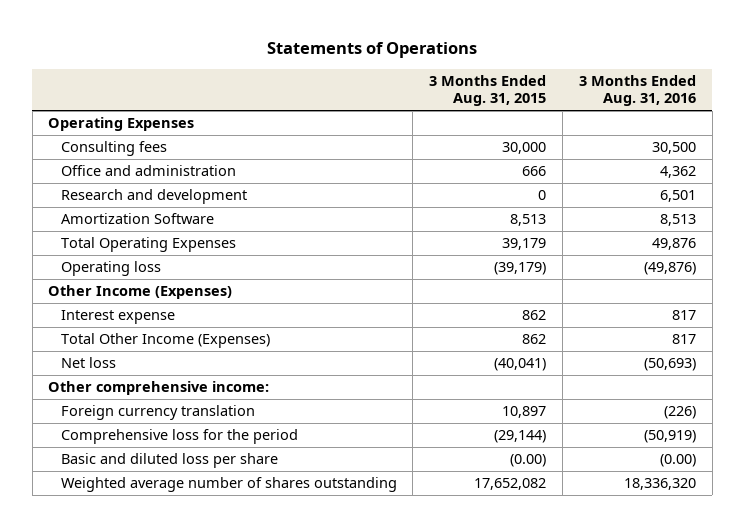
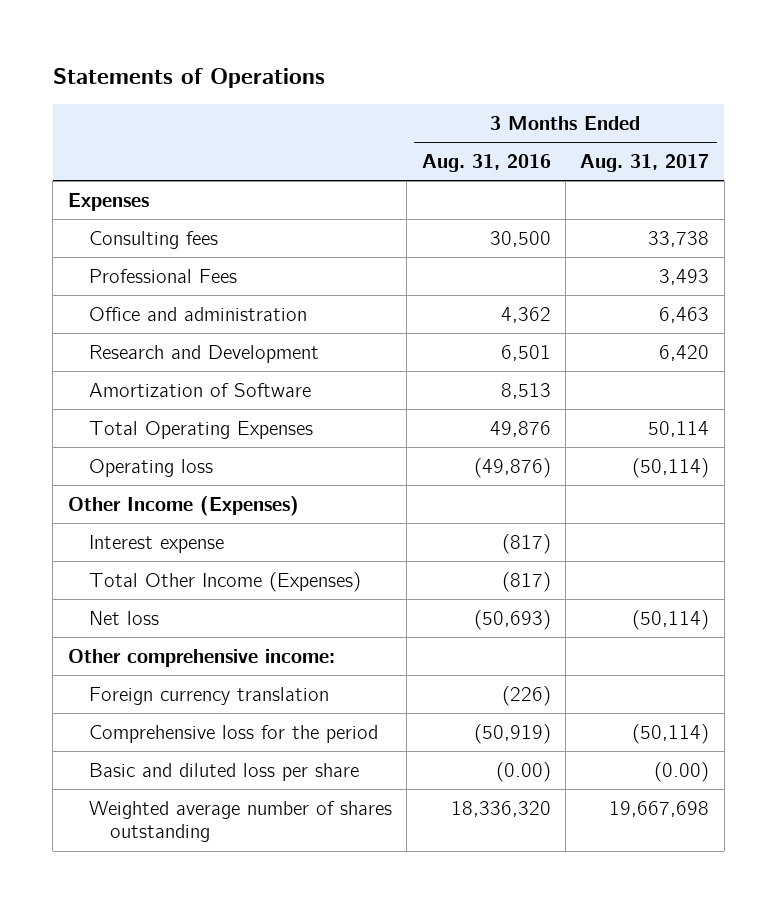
[429,74,547,107] 3 Months Ended Aug. 31, 2015 -> none
none -> [580,154,710,173] Aug. 31, 2017
[48,117,195,132] Operating Expenses -> [67,192,149,211] Expenses
none -> [88,268,237,283] Professional Fees
[60,189,247,205] Research and development -> [88,344,319,363] Research and Development
[60,213,214,225] Amortization Software -> [88,382,311,397] Amortization of Software
[671,310,696,321] 817 -> [501,533,551,554] (817)
[671,334,696,345] 817 -> [501,571,551,592] (817)

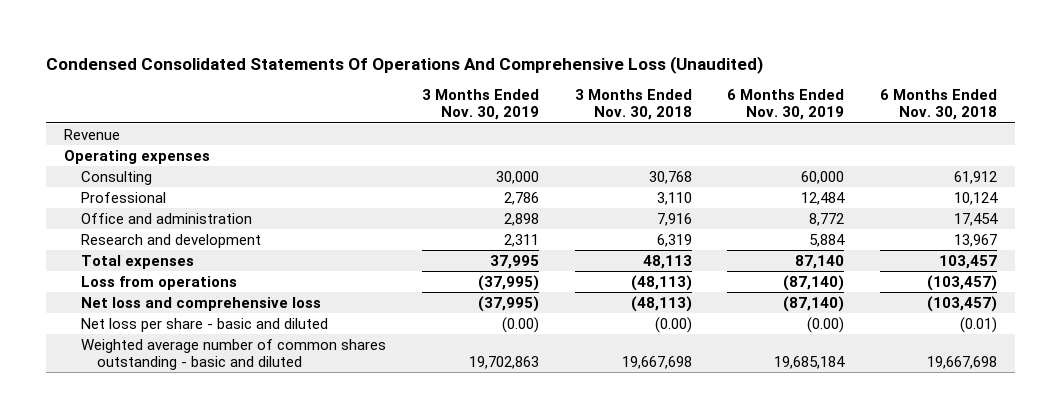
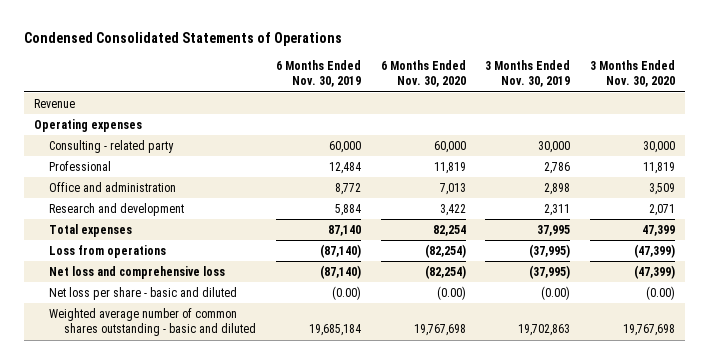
[46,55,764,74] Condensed Consolidated Statements Of Operations And Comprehensive Loss (Unaudited) -> [23,31,342,46] Condensed Consolidated Statements of Operations
[574,89,692,121] 3 Months Ended Nov. 30, 2018 -> none
[880,89,998,121] 6 Months Ended Nov. 30, 2018 -> none
none -> [380,59,466,88] 6 Months Ended Nov. 30, 2020
none -> [590,59,676,88] 3 Months Ended Nov. 30, 2020
[80,170,152,185] Consulting -> [48,139,174,153] Consulting - related party

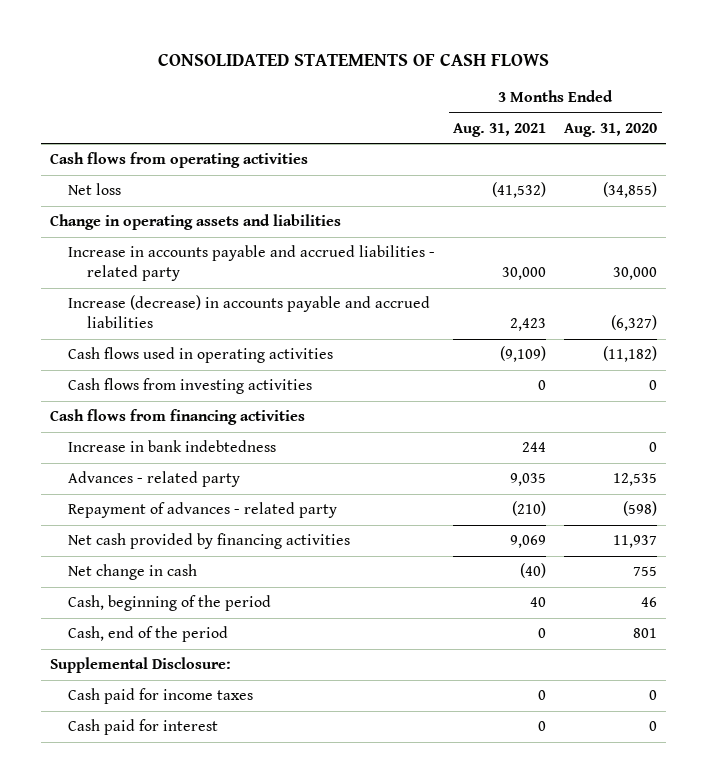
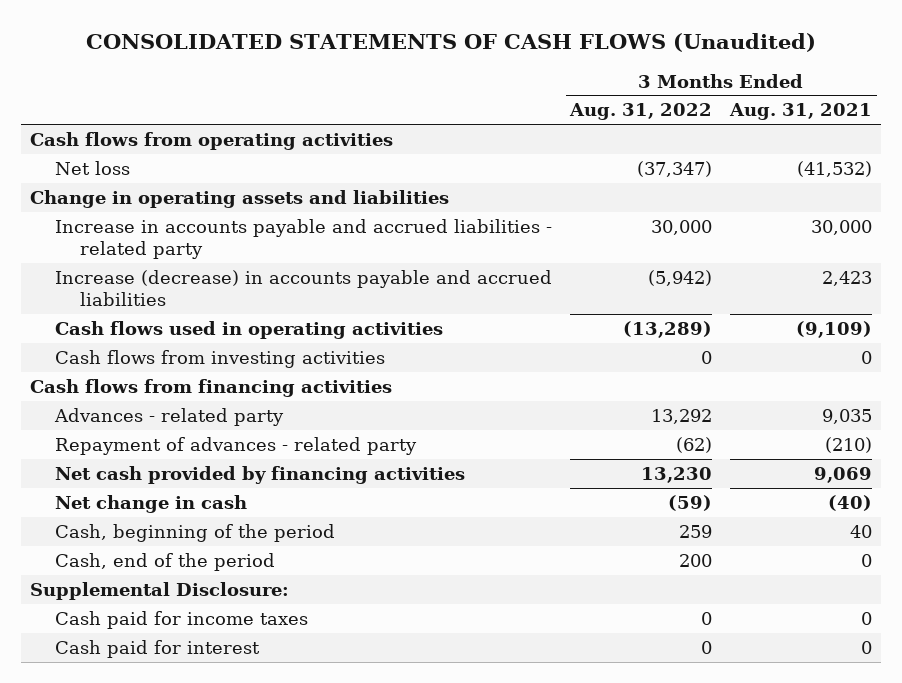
[157,52,549,66] CONSOLIDATED STATEMENTS OF CASH FLOWS -> [86,33,817,53] CONSOLIDATED STATEMENTS OF CASH FLOWS (Unaudited)
[564,123,658,138] Aug. 31, 2020 -> none
none -> [569,103,713,121] Aug. 31, 2022
[68,440,277,453] Increase in bank indebtedness -> none

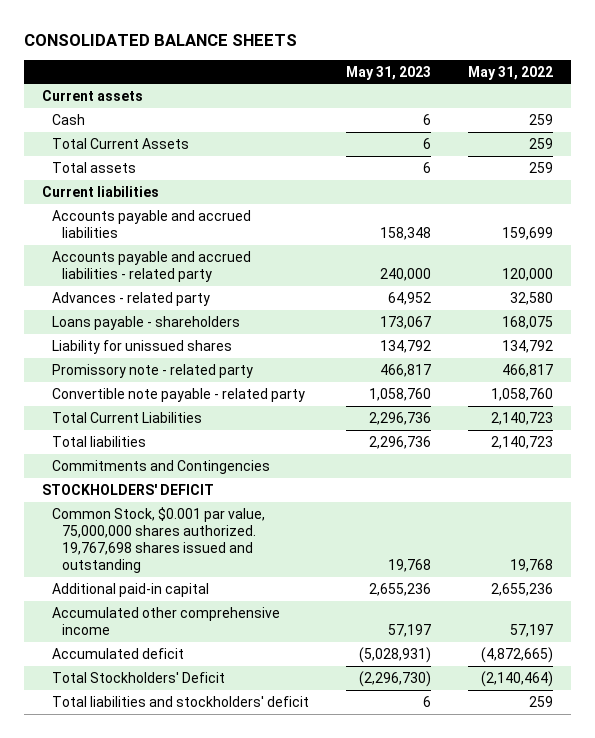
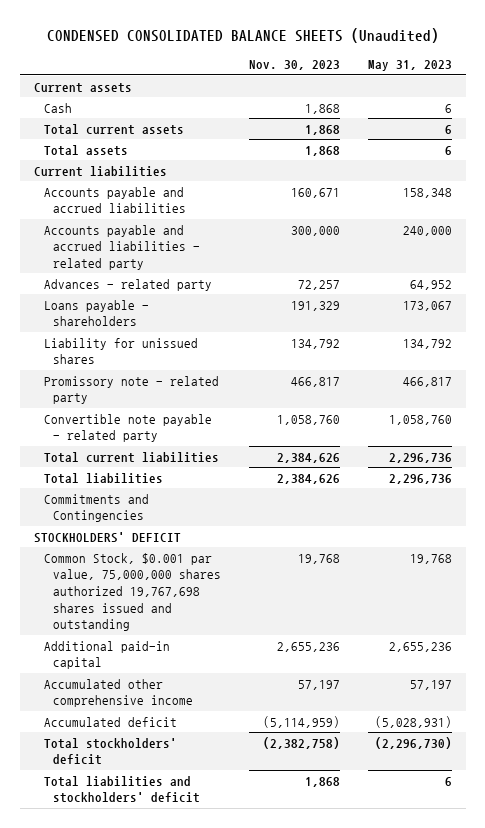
[23,33,297,46] CONSOLIDATED BALANCE SHEETS -> [46,28,439,44] CONDENSED CONSOLIDATED BALANCE SHEETS (Unaudited)
[467,65,553,80] May 31, 2022 -> none
none -> [249,60,341,71] Nov. 30, 2023
[52,137,190,149] Total Current Assets -> [43,123,184,135] Total current assets
[52,411,203,423] Total Current Liabilities -> [43,451,219,463] Total current liabilities
[52,506,266,574] Common Stock, $0.001 par value, 75,000,000 shares authorized. 19,767,698 shares issued and outstanding -> [43,552,222,632] Common Stock, $0.001 par value, 75,000,000 shares authorized 19,767,698 shares issued and outstanding
[52,671,226,683] Total Stockholders' Deficit -> [43,737,177,766] Total stockholders' deficit

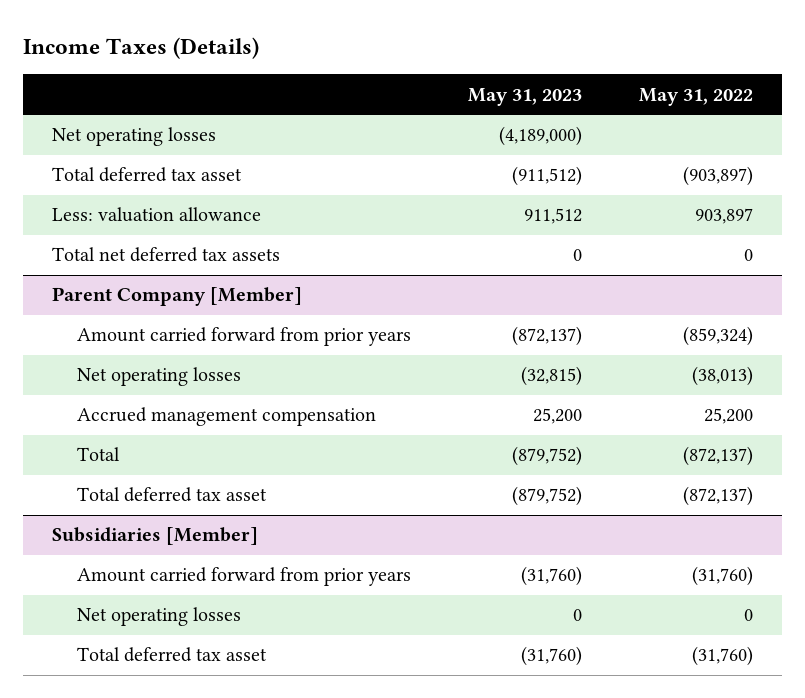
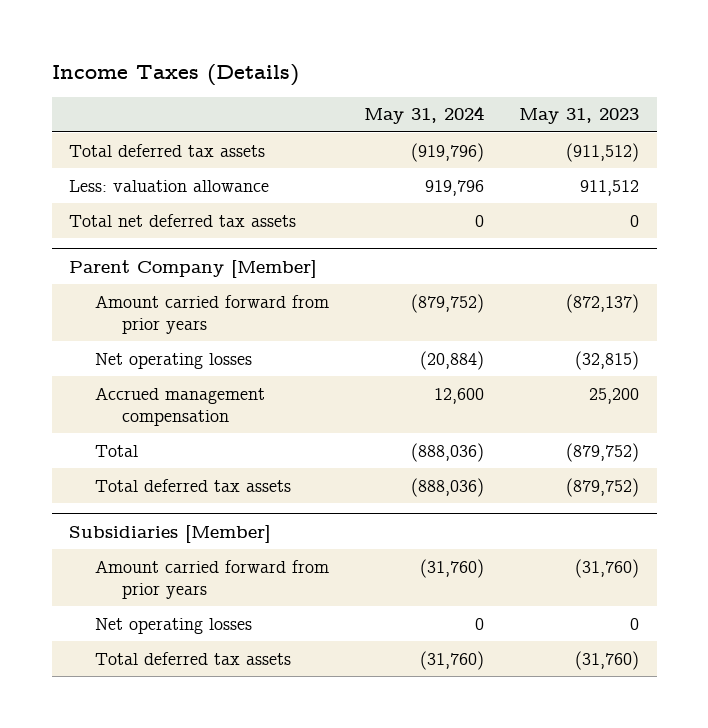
[639,87,754,106] May 31, 2022 -> none
none -> [364,106,485,125] May 31, 2024
[51,127,216,147] Net operating losses -> none
[51,167,242,183] Total deferred tax asset -> [68,143,265,157] Total deferred tax assets
[76,487,267,503] Total deferred tax asset -> [95,478,292,492] Total deferred tax assets
[76,647,267,663] Total deferred tax asset -> [95,651,292,665] Total deferred tax assets

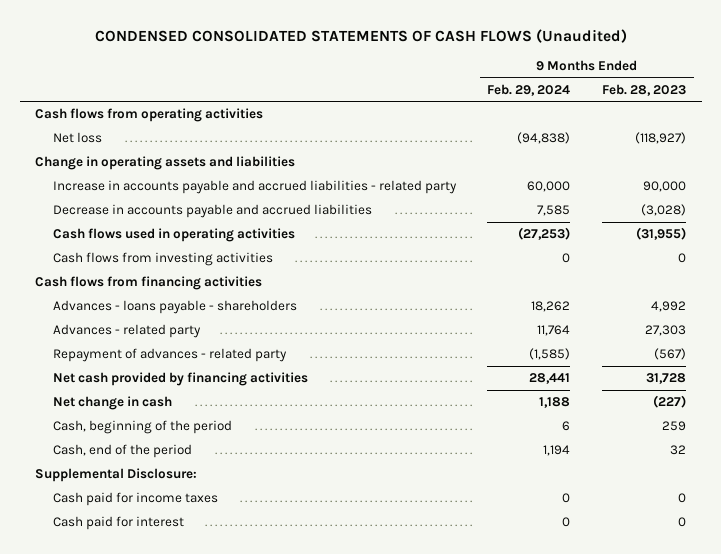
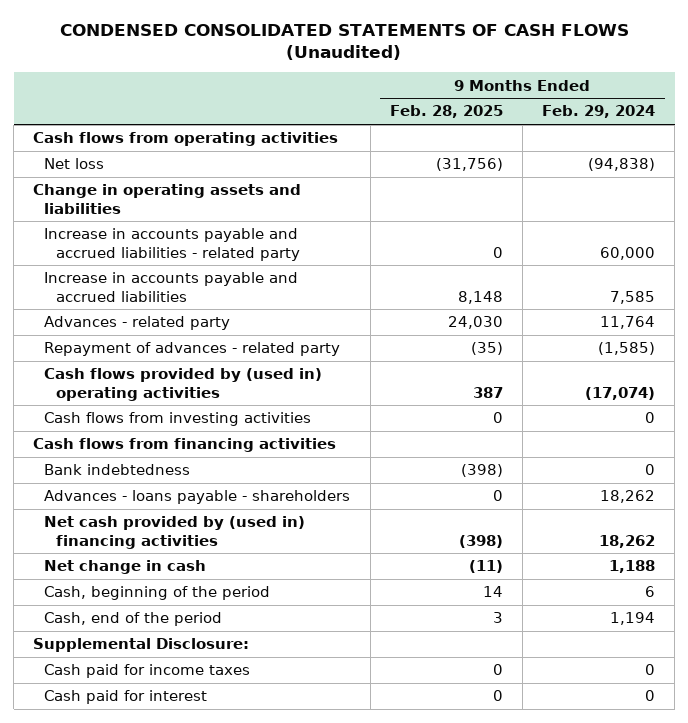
[601,83,686,96] Feb. 28, 2023 -> none
none -> [389,105,503,119] Feb. 28, 2025
[52,204,372,219] Decrease in accounts payable and accrued liabilities -> [44,272,299,302] Increase in accounts payable and accrued liabilities
[52,324,201,339] Advances - related party -> [44,316,231,331] Advances - related party
[52,348,287,363] Repayment of advances - related party -> [44,342,341,357] Repayment of advances - related party
[52,228,295,243] Cash flows used in operating activities -> [44,368,323,401] Cash flows provided by (used in) operating activities
[518,227,571,241] (27,253) -> [585,386,656,400] (17,074)
none -> [44,464,191,476] Bank indebtedness
[52,372,308,387] Net cash provided by financing activities -> [44,516,306,549] Net cash provided by (used in) financing activities
[529,373,571,385] 28,441 -> [599,534,656,548] 18,262

